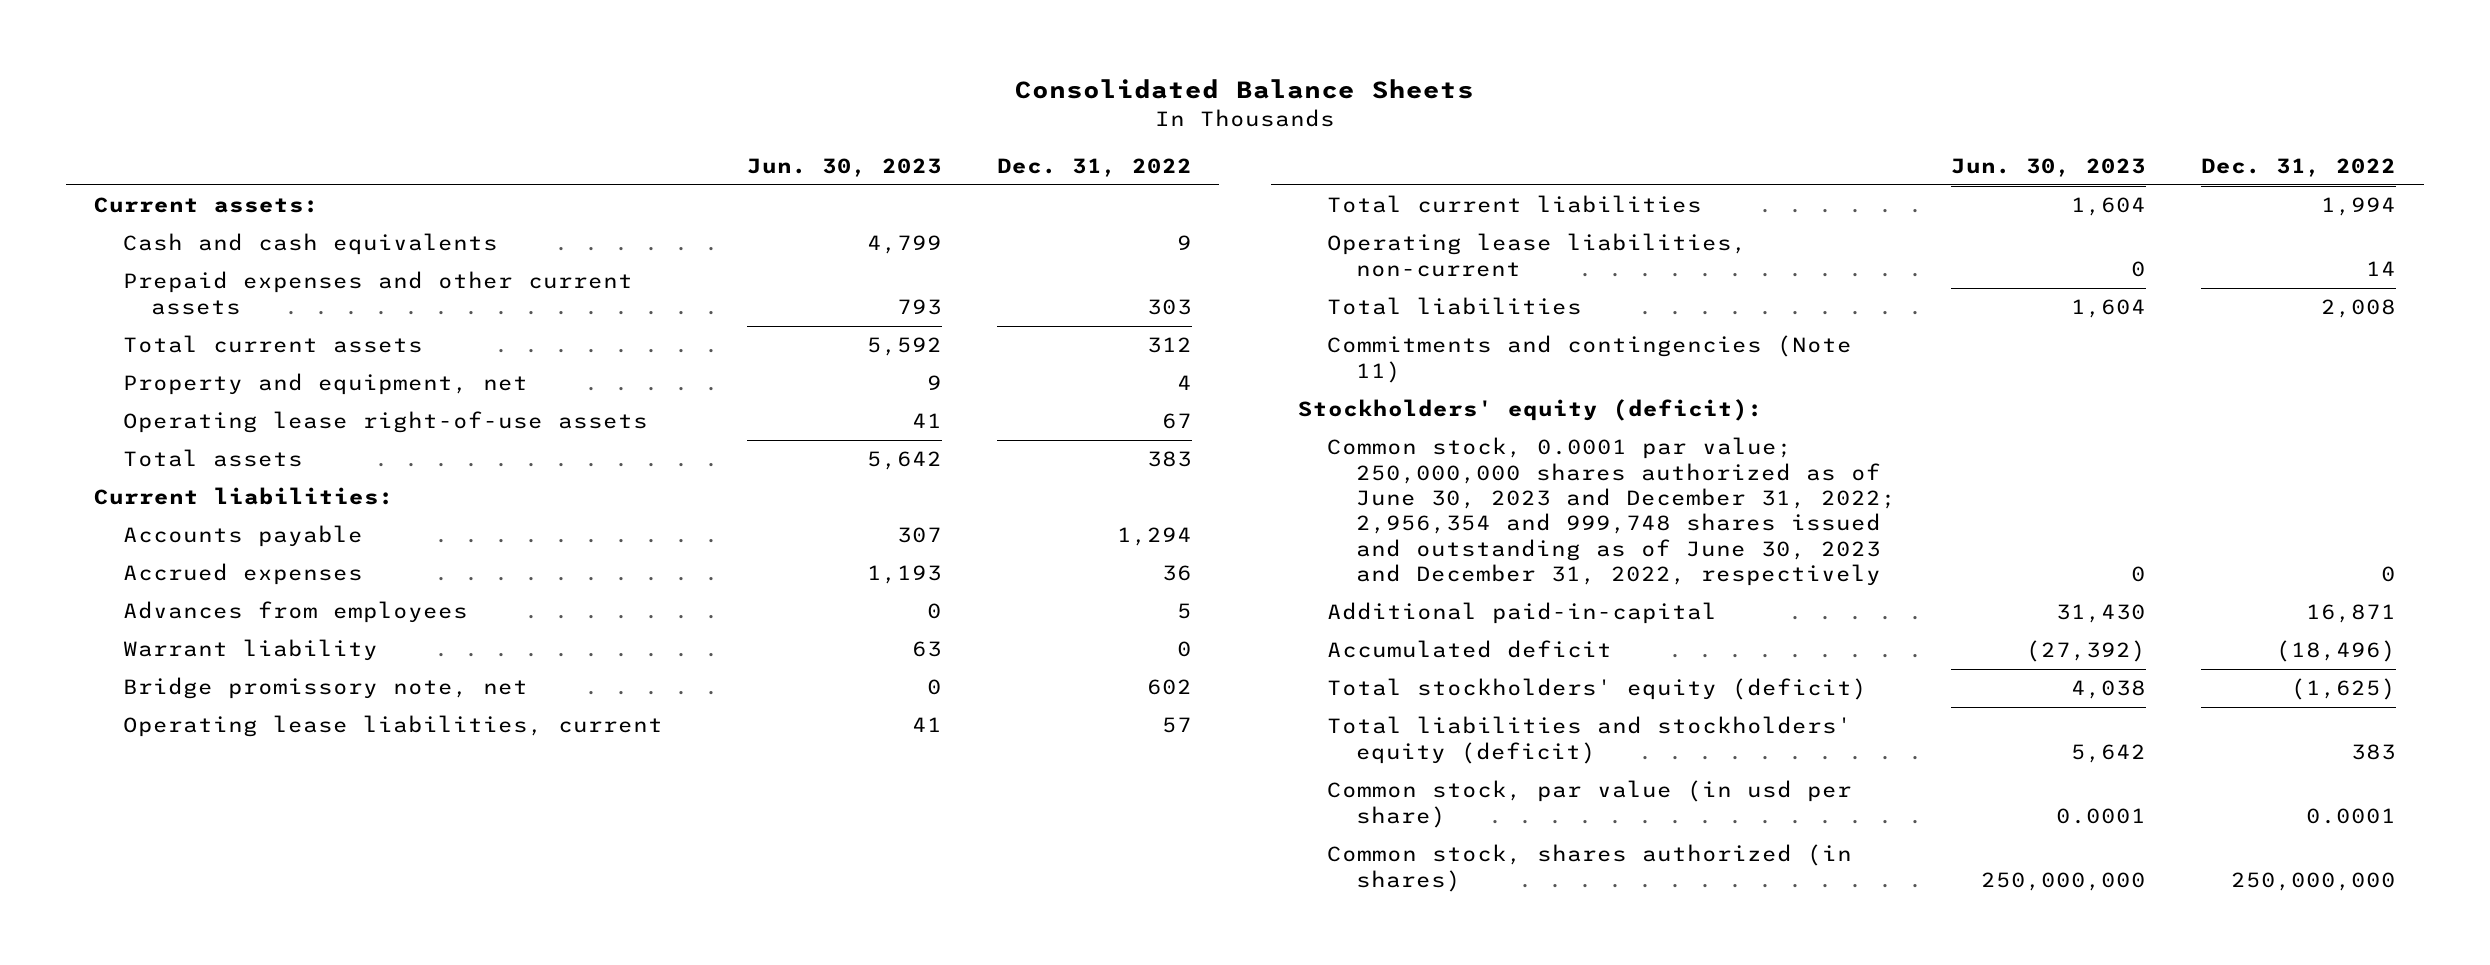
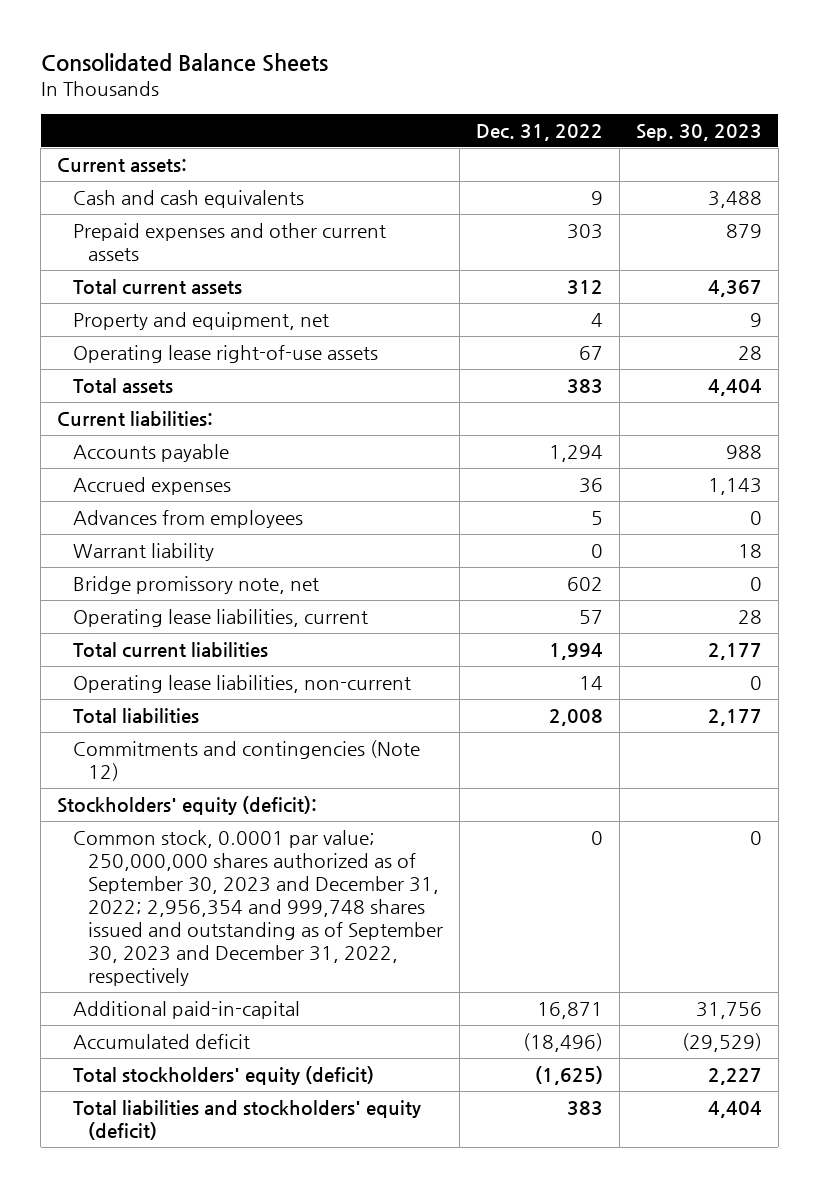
[746,157,942,177] Jun. 30, 2023 -> none
none -> [635,124,762,142] Sep. 30, 2023
[1326,335,1852,383] Commitments and contingencies (Note 11) -> [72,739,420,782] Commitments and contingencies (Note 12)
[1326,437,1896,586] Common stock, 0.0001 par value; 250,000,000 shares authorized as of June 30, 2023 and December 31, 2022; 2,956,354 and 999,748 shares issued and outstanding as of June 30, 2023 and December 31, 2022, respectively -> [72,829,444,987] Common stock, 0.0001 par value; 250,000,000 shares authorized as of September 30, 2023 and December 31, 2022; 2,956,354 and 999,748 shares issued and outstanding as of September 30, 2023 and December 31, 2022, respectively
[1326,780,1852,828] Common stock, par value (in usd per share) -> none
[1326,844,1852,892] Common stock, shares authorized (in shares) -> none

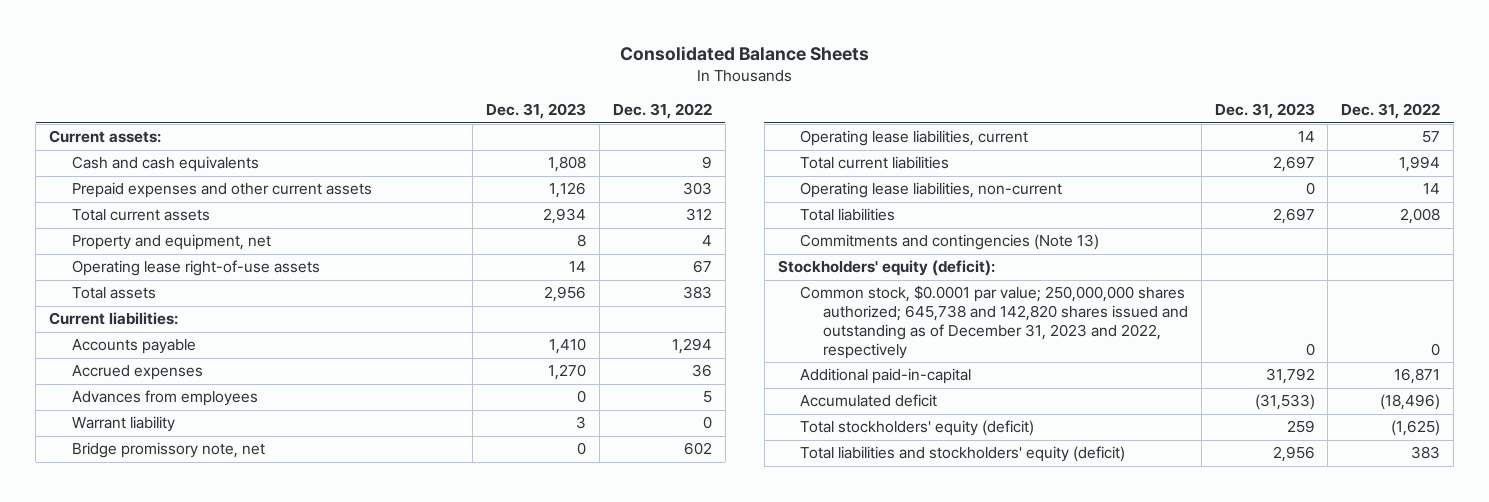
[635,124,762,142] Sep. 30, 2023 -> none
none -> [485,103,586,120] Dec. 31, 2023
[72,739,420,782] Commitments and contingencies (Note 12) -> [800,234,1100,251] Commitments and contingencies (Note 13)
[72,829,444,987] Common stock, 0.0001 par value; 250,000,000 shares authorized as of September 30, 2023 and December 31, 2022; 2,956,354 and 999,748 shares issued and outstanding as of September 30, 2023 and December 31, 2022, respectively -> [800,285,1188,359] Common stock, $0.0001 par value; 250,000,000 shares authorized; 645,738 and 142,820 shares issued and outstanding as of December 31, 2023 and 2022, respectively

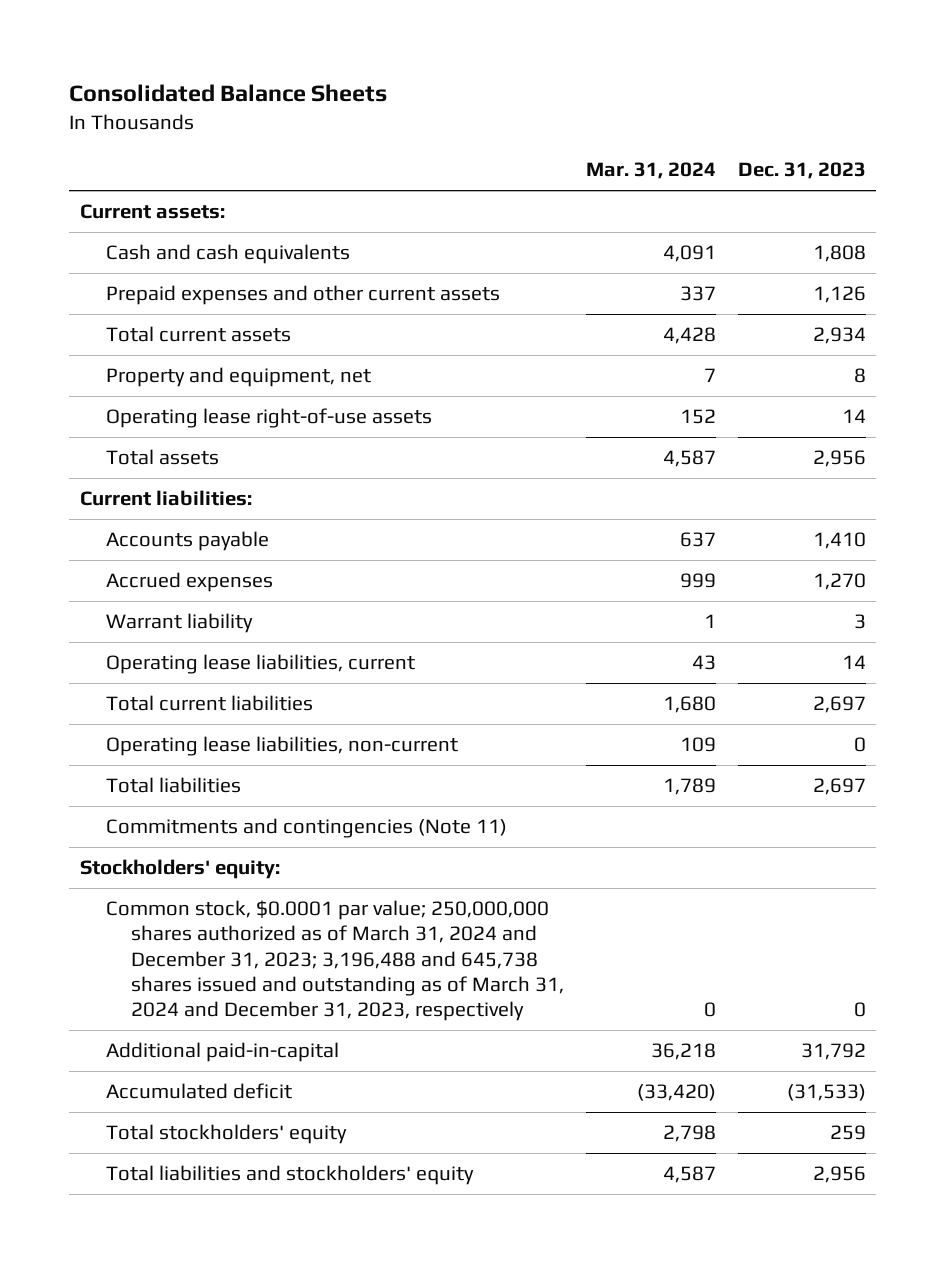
[612,103,712,120] Dec. 31, 2022 -> none
none -> [586,162,717,180] Mar. 31, 2024
[71,390,258,407] Advances from employees -> none
[71,442,265,459] Bridge promissory note, net -> none
[800,234,1100,251] Commitments and contingencies (Note 13) -> [105,818,507,839] Commitments and contingencies (Note 11)
[777,260,995,277] Stockholders' equity (deficit): -> [80,859,281,880] Stockholders' equity:
[800,285,1188,359] Common stock, $0.0001 par value; 250,000,000 shares authorized; 645,738 and 142,820 shares issued and outstanding as of December 31, 2023 and 2022, respectively -> [105,900,565,1021] Common stock, $0.0001 par value; 250,000,000 shares authorized as of March 31, 2024 and December 31, 2023; 3,196,488 and 645,738 shares issued and outstanding as of March 31, 2024 and December 31, 2023, respectively
[800,420,1035,437] Total stockholders' equity (deficit) -> [105,1124,347,1145] Total stockholders' equity
[800,446,1126,463] Total liabilities and stockholders' equity (deficit) -> [105,1165,474,1186] Total liabilities and stockholders' equity

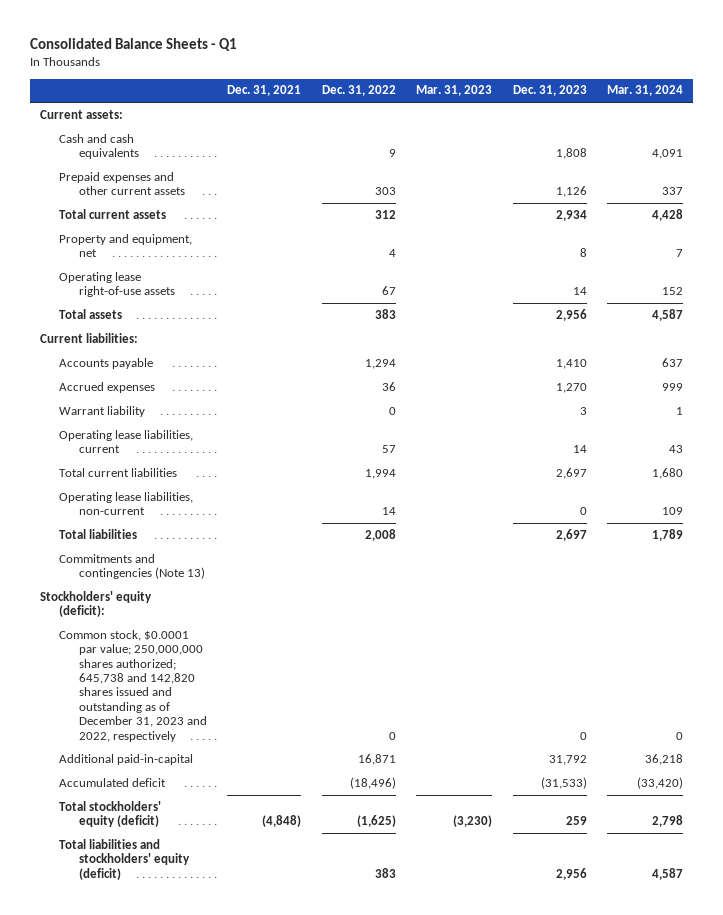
[69,83,388,102] Consolidated Balance Sheets -> [29,38,237,52] Consolidated Balance Sheets - Q1
none -> [227,85,302,97] Dec. 31, 2021
none -> [321,85,396,97] Dec. 31, 2022
none -> [416,85,493,97] Mar. 31, 2023
[105,818,507,839] Commitments and contingencies (Note 11) -> [59,553,205,580] Commitments and contingencies (Note 13)
[80,859,281,880] Stockholders' equity: -> [40,590,153,618] Stockholders' equity (deficit):
[105,900,565,1021] Common stock, $0.0001 par value; 250,000,000 shares authorized as of March 31, 2024 and December 31, 2023; 3,196,488 and 645,738 shares issued and outstanding as of March 31, 2024 and December 31, 2023, respectively -> [59,629,207,742] Common stock, $0.0001 par value; 250,000,000 shares authorized; 645,738 and 142,820 shares issued and outstanding as of December 31, 2023 and 2022, respectively
[105,1124,347,1145] Total stockholders' equity -> [59,800,162,828] Total stockholders' equity (deficit)
[105,1165,474,1186] Total liabilities and stockholders' equity -> [59,838,190,880] Total liabilities and stockholders' equity (deficit)

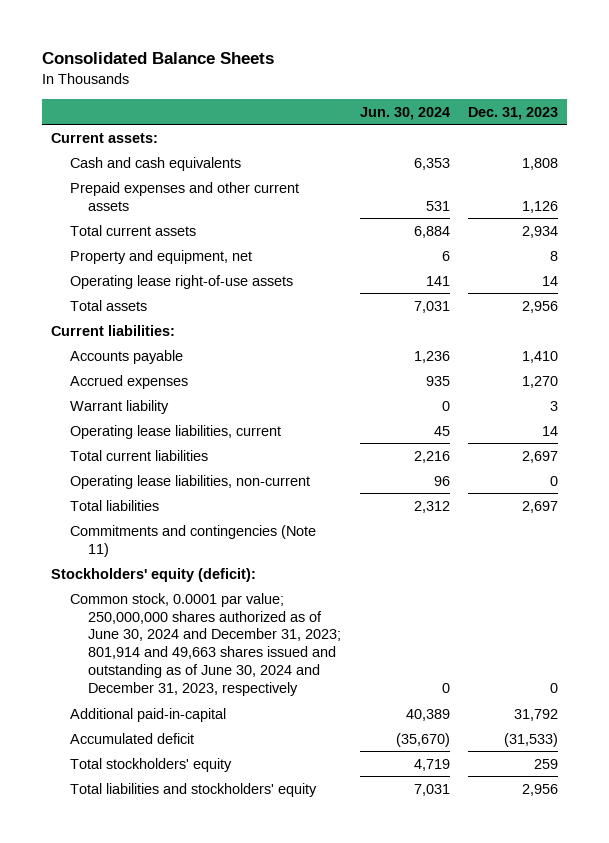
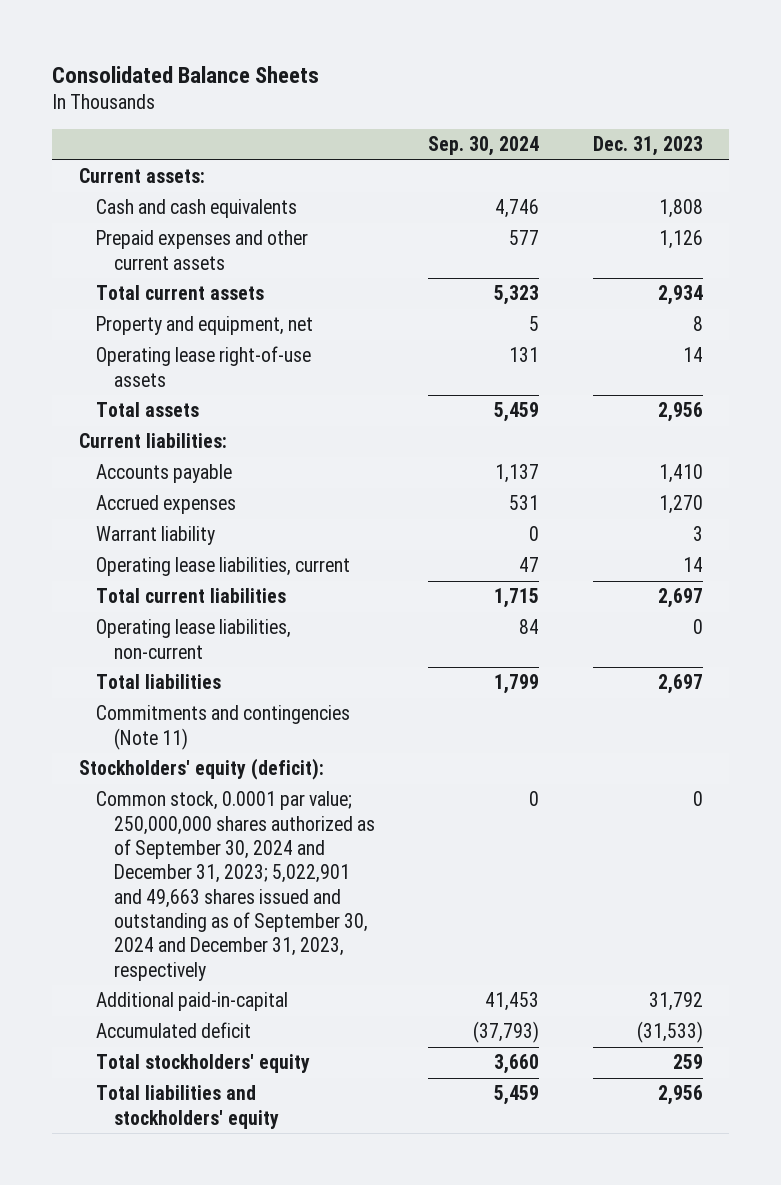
[359,106,450,120] Jun. 30, 2024 -> none
none -> [428,136,540,157] Sep. 30, 2024
[69,592,341,696] Common stock, 0.0001 par value; 250,000,000 shares authorized as of June 30, 2024 and December 31, 2023; 801,914 and 49,663 shares issued and outstanding as of June 30, 2024 and December 31, 2023, respectively -> [96,791,375,981] Common stock, 0.0001 par value; 250,000,000 shares authorized as of September 30, 2024 and December 31, 2023; 5,022,901 and 49,663 shares issued and outstanding as of September 30, 2024 and December 31, 2023, respectively

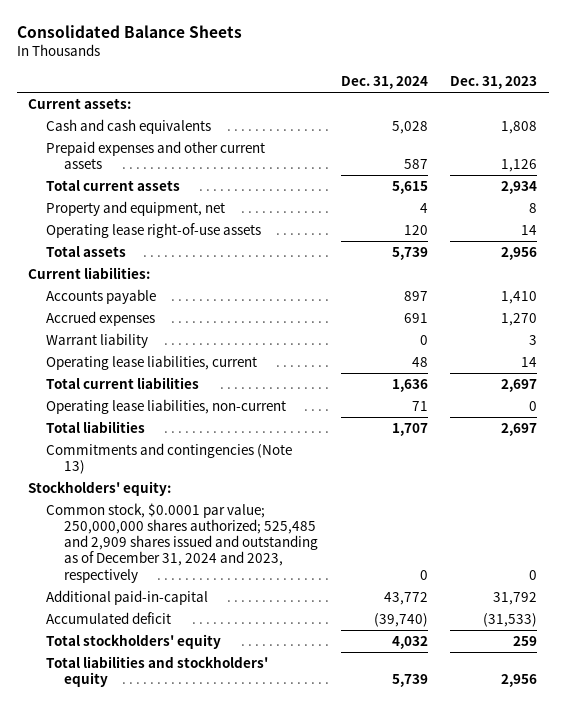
[428,136,540,157] Sep. 30, 2024 -> none
none -> [340,76,428,90] Dec. 31, 2024
[96,705,351,750] Commitments and contingencies (Note 11) -> [46,443,293,475] Commitments and contingencies (Note 13)
[78,758,324,781] Stockholders' equity (deficit): -> [28,481,172,497] Stockholders' equity:
[96,791,375,981] Common stock, 0.0001 par value; 250,000,000 shares authorized as of September 30, 2024 and December 31, 2023; 5,022,901 and 49,663 shares issued and outstanding as of September 30, 2024 and December 31, 2023, respectively -> [46,503,318,583] Common stock, $0.0001 par value; 250,000,000 shares authorized; 525,485 and 2,909 shares issued and outstanding as of December 31, 2024 and 2023, respectively

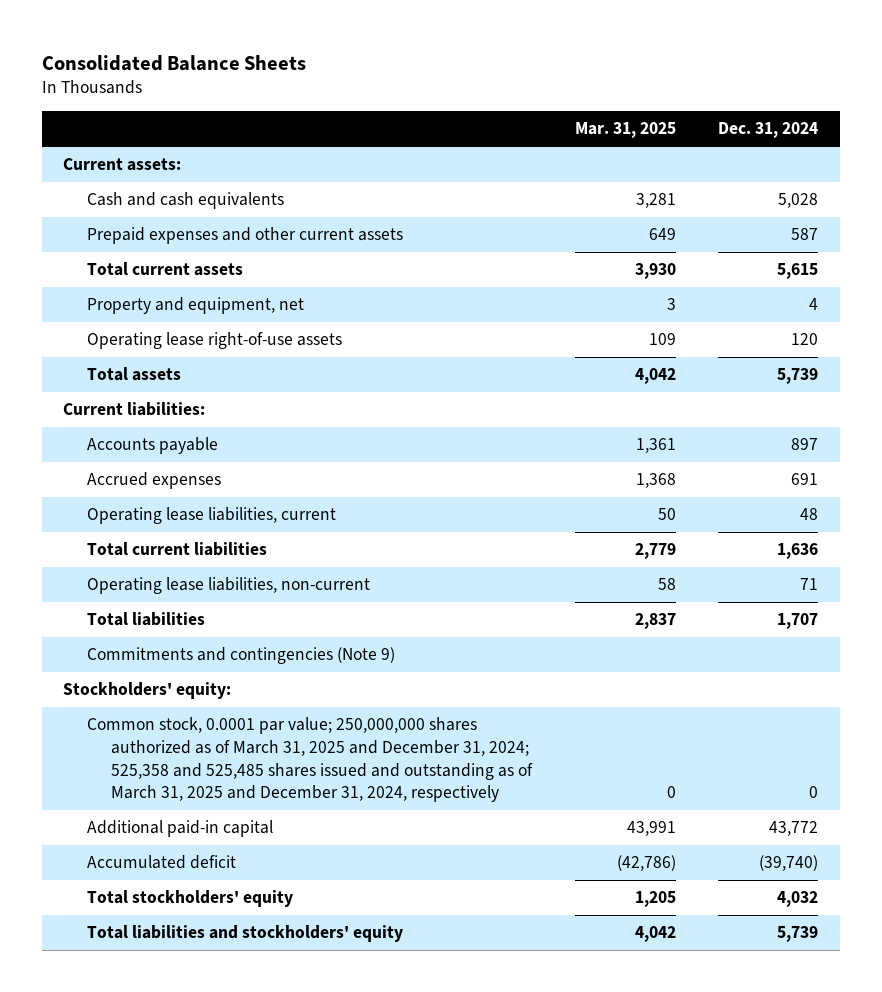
[450,76,538,90] Dec. 31, 2023 -> none
none -> [574,122,676,139] Mar. 31, 2025
[46,333,149,349] Warrant liability -> none
[46,443,293,475] Commitments and contingencies (Note 13) -> [87,647,396,665] Commitments and contingencies (Note 9)
[46,503,318,583] Common stock, $0.0001 par value; 250,000,000 shares authorized; 525,485 and 2,909 shares issued and outstanding as of December 31, 2024 and 2023, respectively -> [87,717,534,803] Common stock, 0.0001 par value; 250,000,000 shares authorized as of March 31, 2025 and December 31, 2024; 525,358 and 525,485 shares issued and outstanding as of March 31, 2025 and December 31, 2024, respectively
[46,590,209,606] Additional paid-in-capital -> [87,820,274,838] Additional paid-in capital

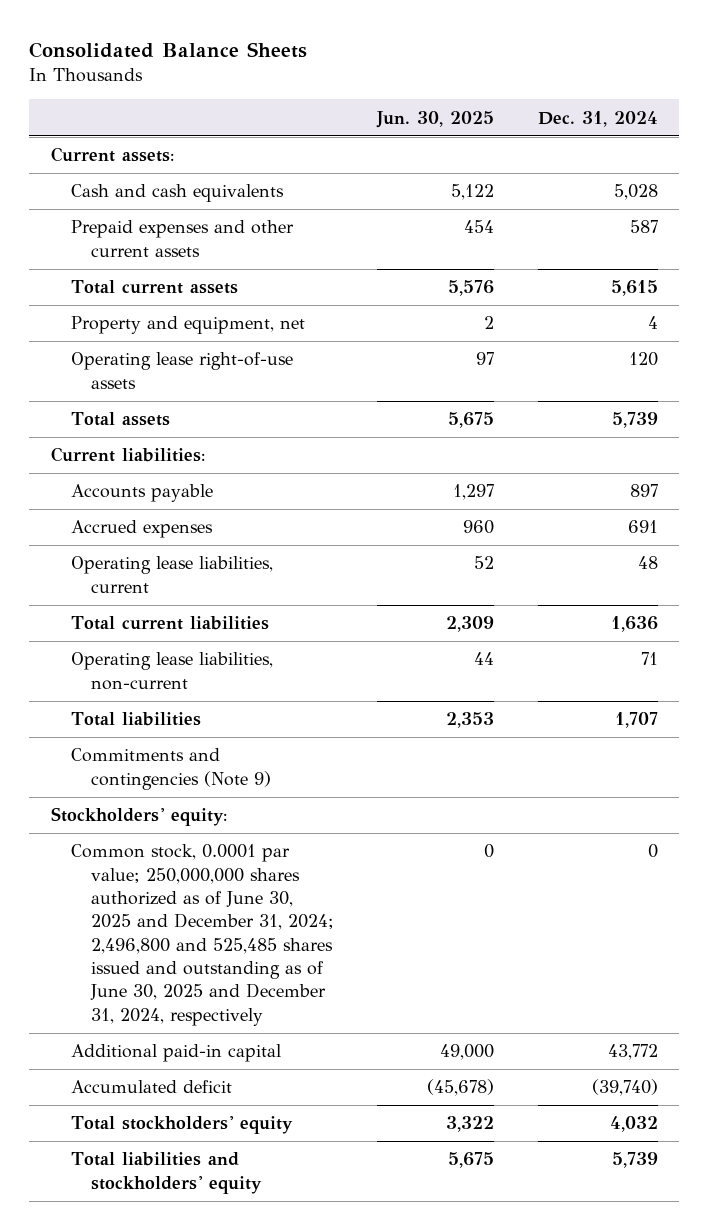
[574,122,676,139] Mar. 31, 2025 -> none
none -> [376,110,495,128] Jun. 30, 2025
[87,717,534,803] Common stock, 0.0001 par value; 250,000,000 shares authorized as of March 31, 2025 and December 31, 2024; 525,358 and 525,485 shares issued and outstanding as of March 31, 2025 and December 31, 2024, respectively -> [71,844,335,1026] Common stock, 0.0001 par value; 250,000,000 shares authorized as of June 30, 2025 and December 31, 2024; 2,496,800 and 525,485 shares issued and outstanding as of June 30, 2025 and December 31, 2024, respectively

